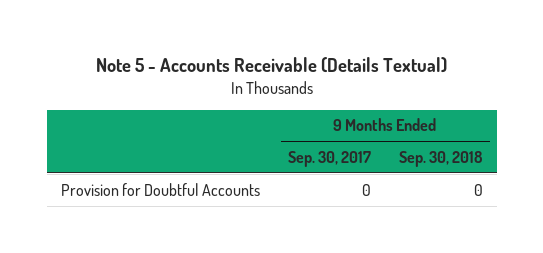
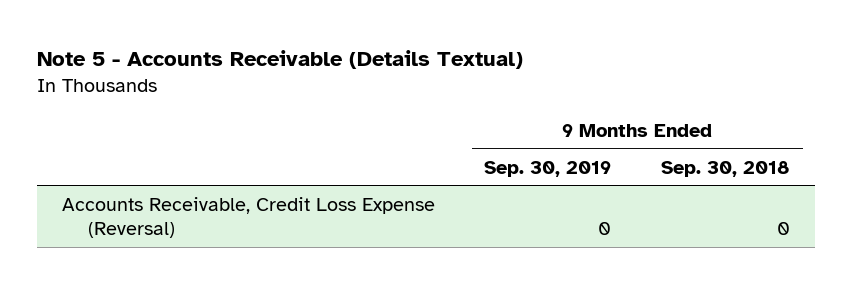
[287,151,371,168] Sep. 30, 2017 -> none
none -> [484,160,612,177] Sep. 30, 2019
[60,182,260,196] Provision for Doubtful Accounts -> [61,196,435,238] Accounts Receivable, Credit Loss Expense (Reversal)

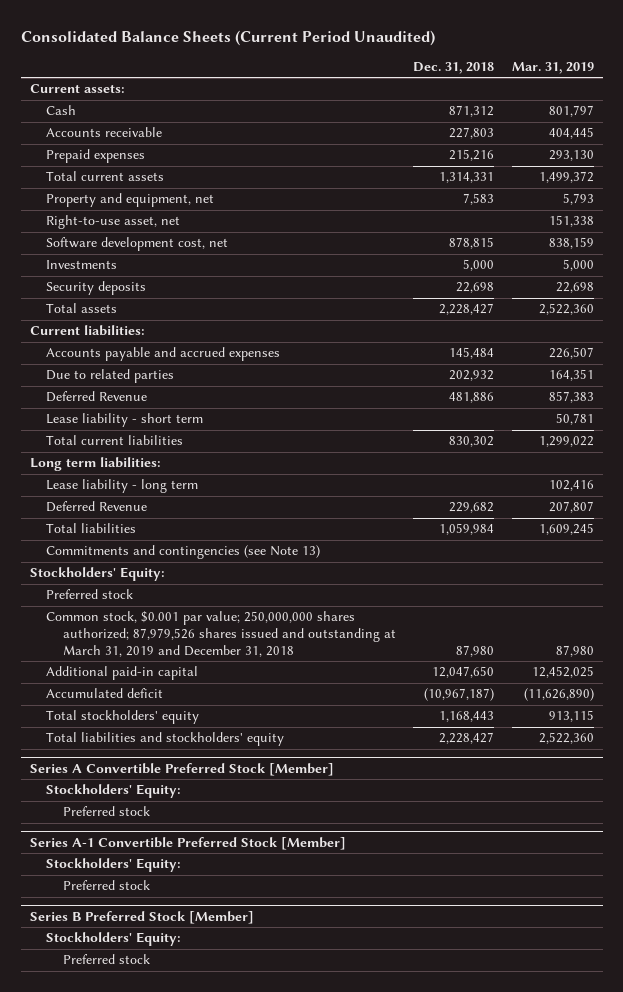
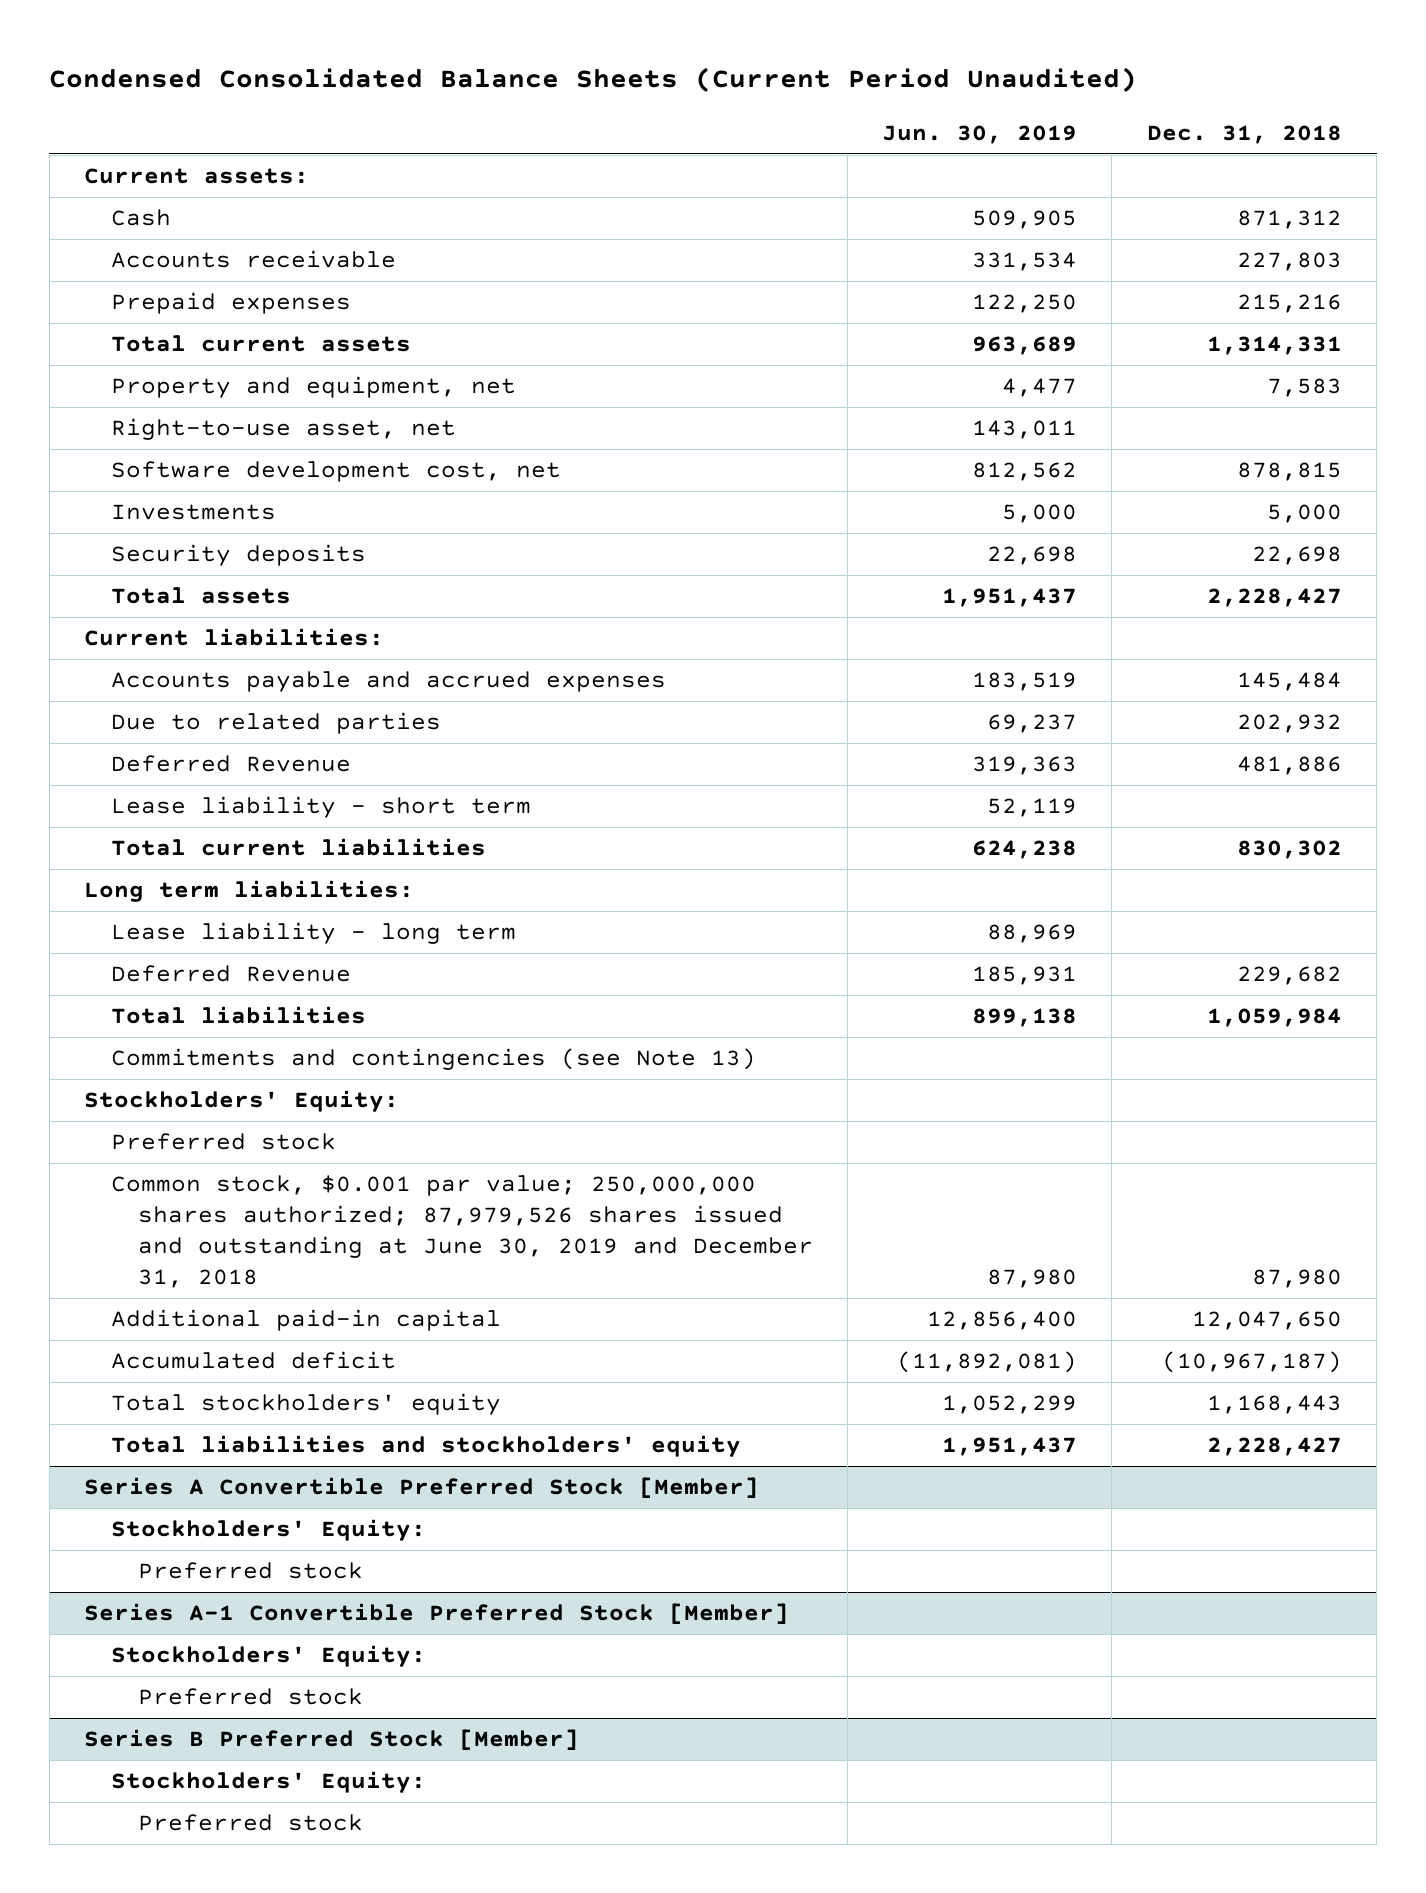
[20,30,435,47] Consolidated Balance Sheets (Current Period Unaudited) -> [49,67,1138,93] Condensed Consolidated Balance Sheets (Current Period Unaudited)
[511,62,594,75] Mar. 31, 2019 -> none
none -> [882,124,1078,144] Jun. 30, 2019
[46,611,396,657] Common stock, $0.001 par value; 250,000,000 shares authorized; 87,979,526 shares issued and outstanding at March 31, 2019 and December 31, 2018 -> [110,1175,813,1289] Common stock, $0.001 par value; 250,000,000 shares authorized; 87,979,526 shares issued and outstanding at June 30, 2019 and December 31, 2018

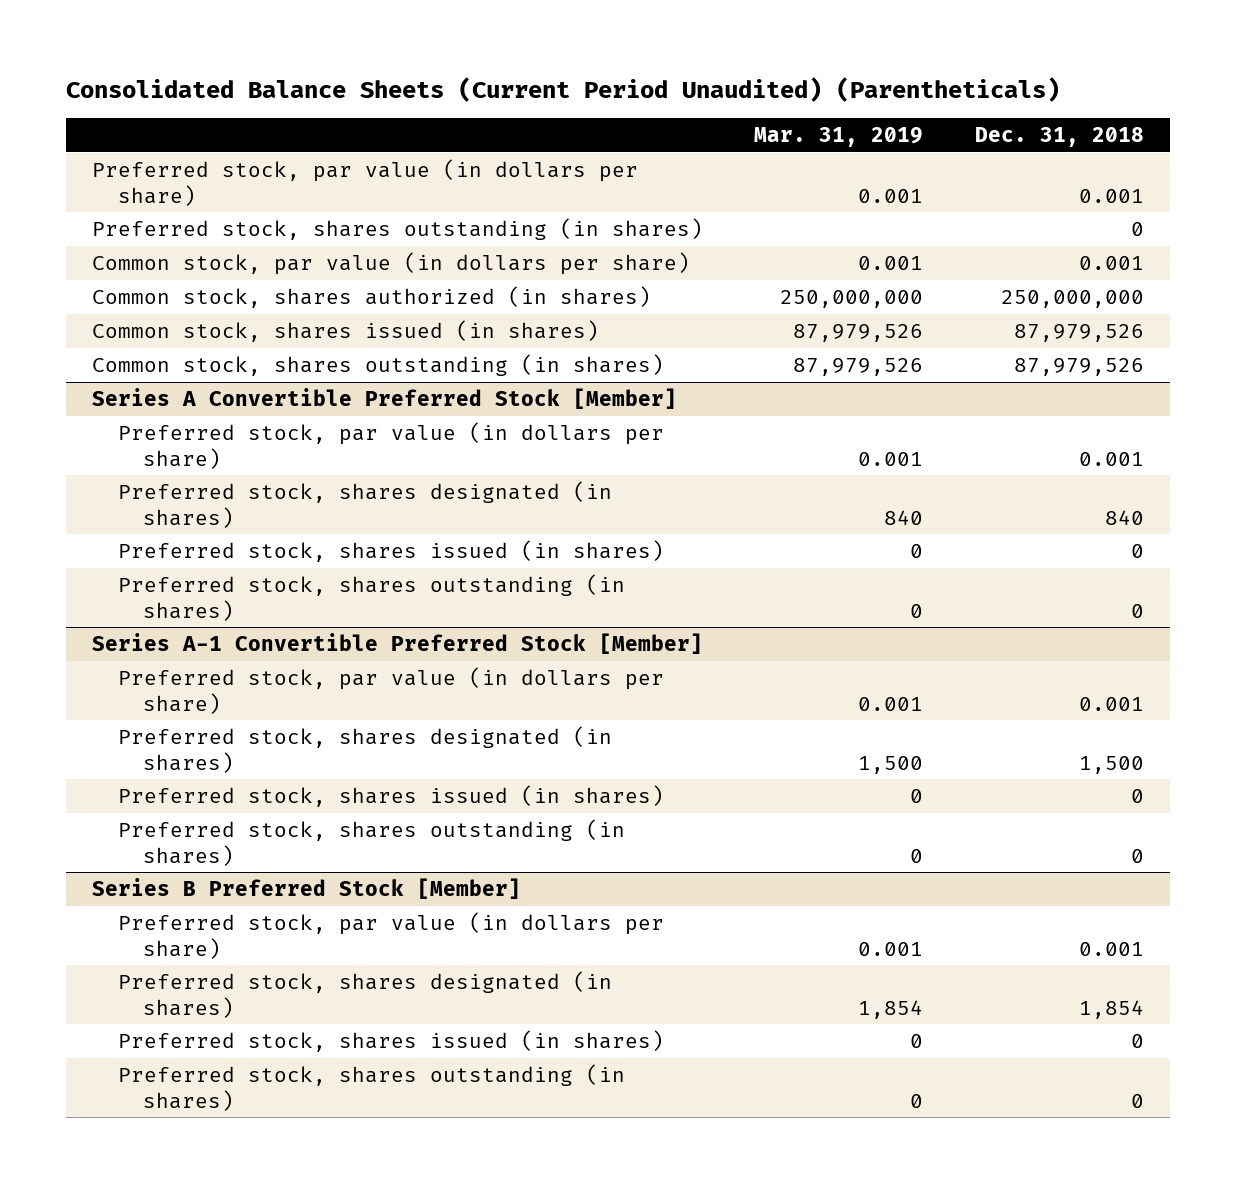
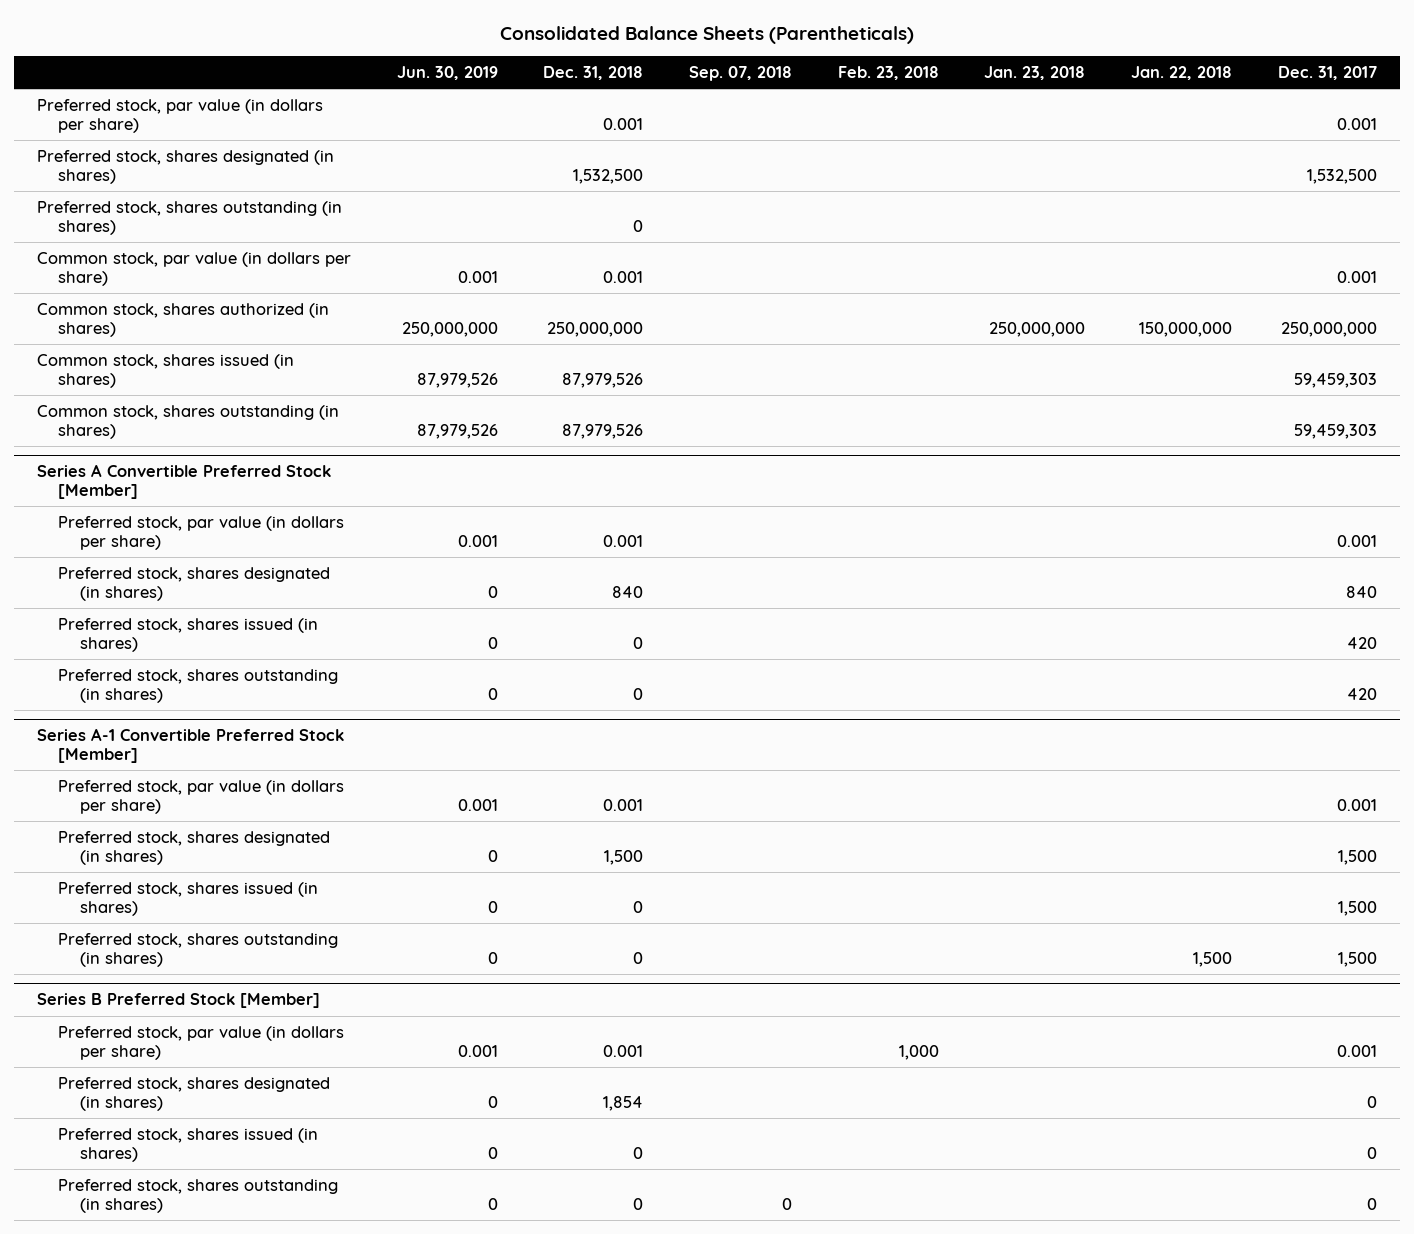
[66,76,1061,102] Consolidated Balance Sheets (Current Period Unaudited) (Parentheticals) -> [499,25,914,44] Consolidated Balance Sheets (Parentheticals)
[754,126,924,147] Mar. 31, 2019 -> none
none -> [396,65,498,80] Jun. 30, 2019
none -> [689,65,793,81] Sep. 07, 2018
none -> [837,65,939,80] Feb. 23, 2018
none -> [984,65,1086,80] Jan. 23, 2018
none -> [1131,65,1233,80] Jan. 22, 2018
none -> [1277,65,1377,80] Dec. 31, 2017
none -> [36,149,334,184] Preferred stock, shares designated (in shares)

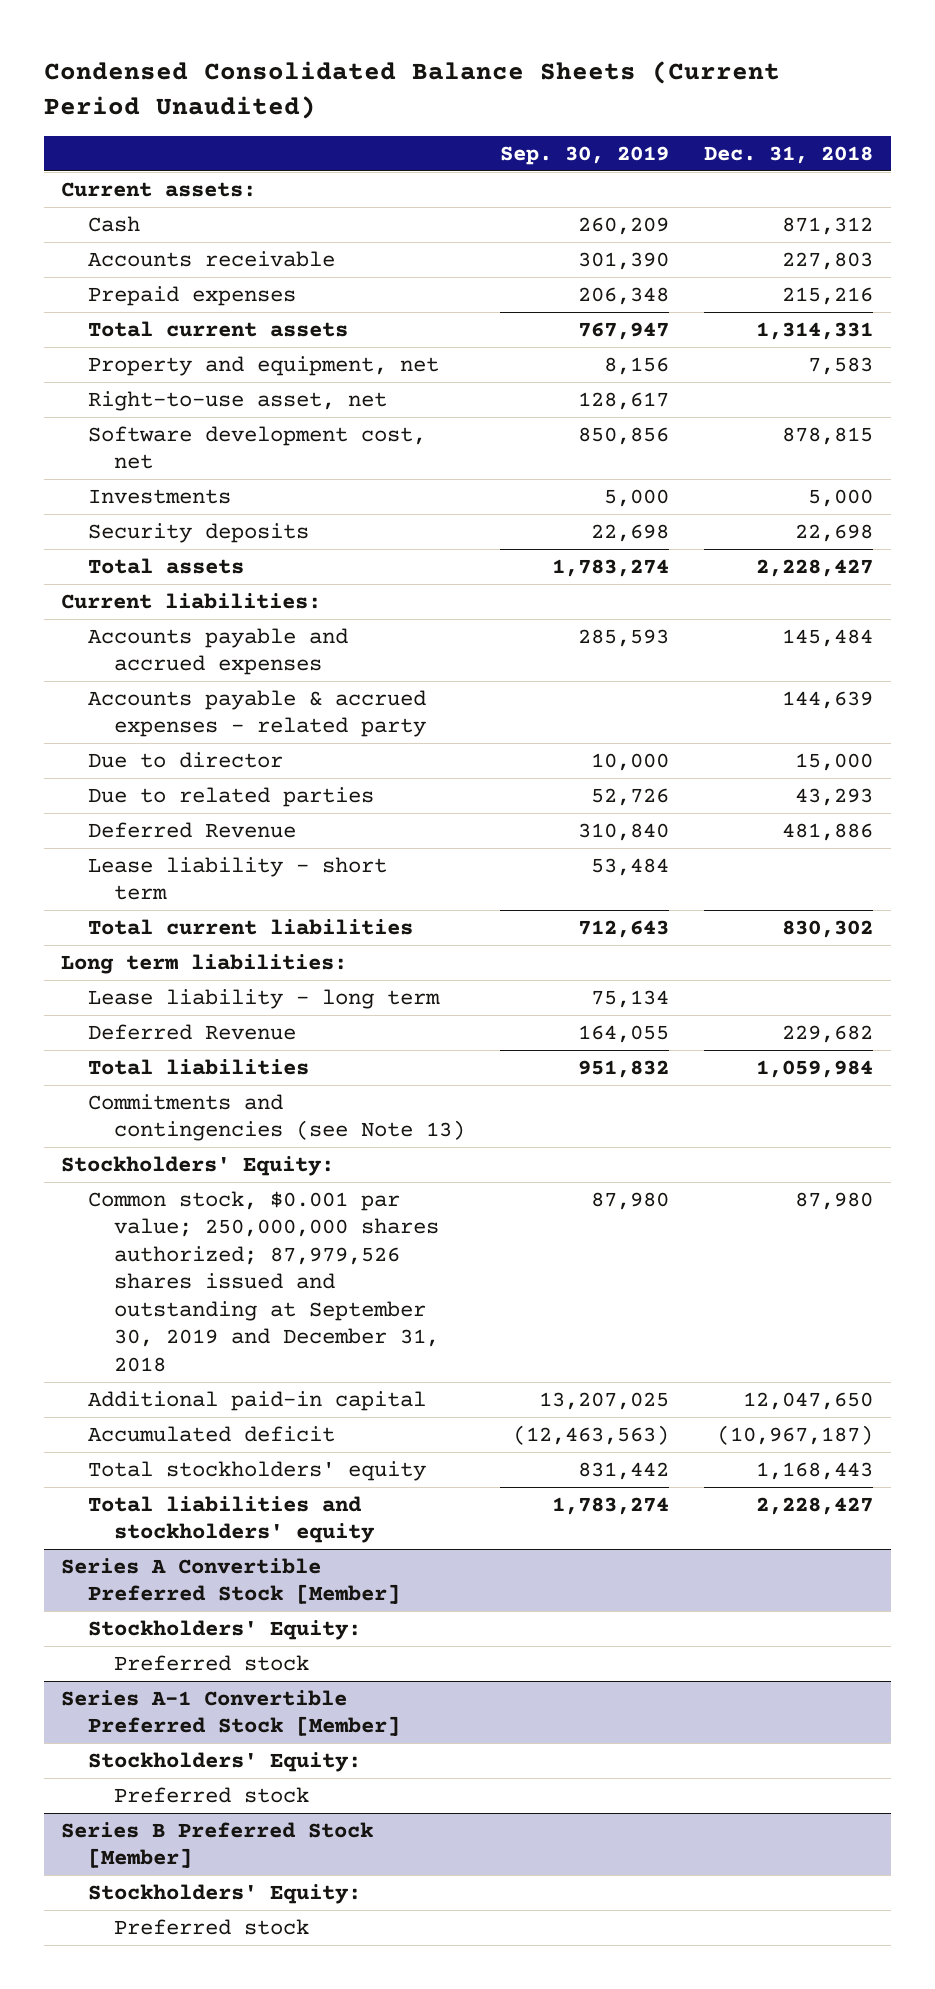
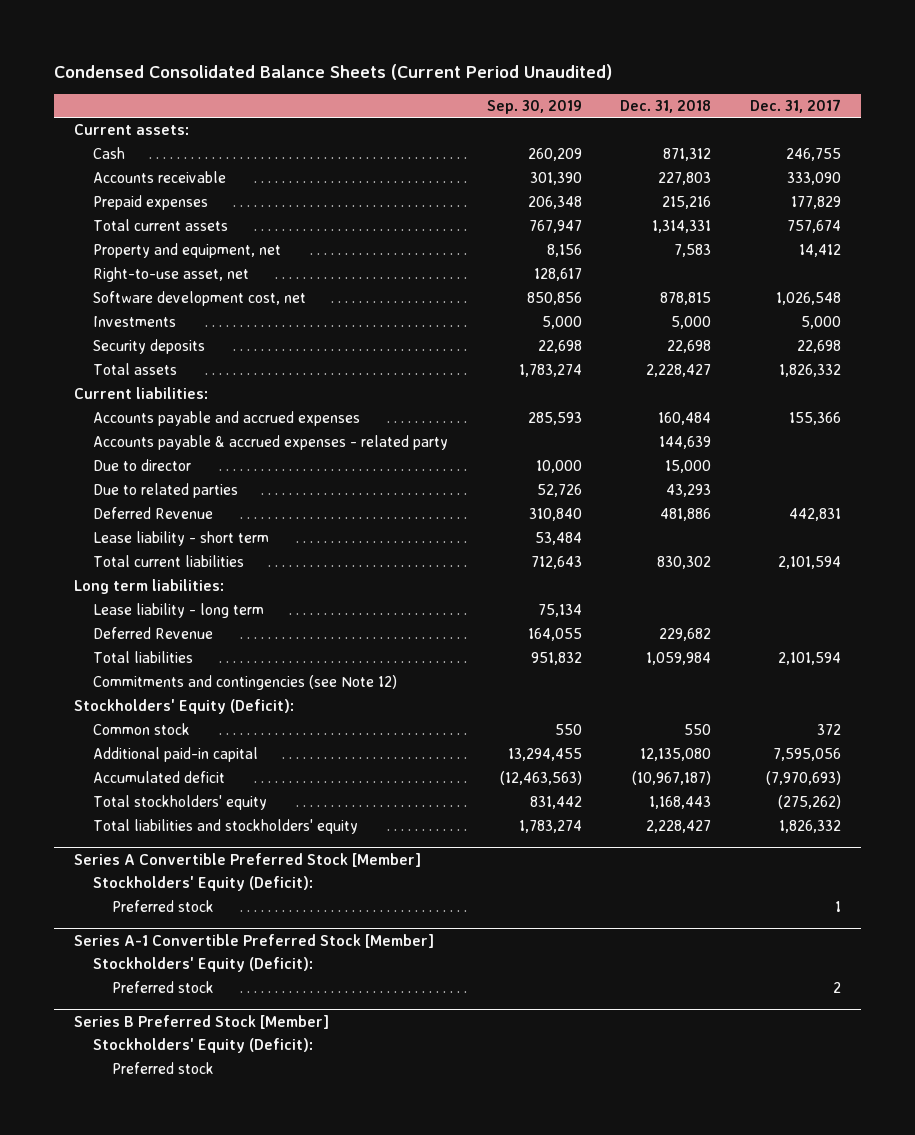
none -> [750,98,842,113] Dec. 31, 2017
[782,628,874,647] 145,484 -> [658,412,712,426] 160,484
[87,1190,440,1372] Common stock, $0.001 par value; 250,000,000 shares authorized; 87,979,526 shares issued and outstanding at September 30, 2019 and December 31, 2018 -> none
[87,1093,466,1142] Commitments and contingencies (see Note 13) -> [92,675,397,691] Commitments and contingencies (see Note 12)
[61,1155,335,1176] Stockholders' Equity: -> [73,699,294,715] Stockholders' Equity (Deficit):
none -> [92,723,190,736] Common stock
[539,1391,670,1410] 13,207,025 -> [507,748,582,762] 13,294,455
[743,1391,874,1410] 12,047,650 -> [640,748,712,762] 12,135,080
[87,1619,361,1640] Stockholders' Equity: -> [92,876,313,892] Stockholders' Equity (Deficit):
[87,1751,361,1772] Stockholders' Equity: -> [92,957,313,973] Stockholders' Equity (Deficit):
[87,1883,361,1904] Stockholders' Equity: -> [92,1038,313,1054] Stockholders' Equity (Deficit):

